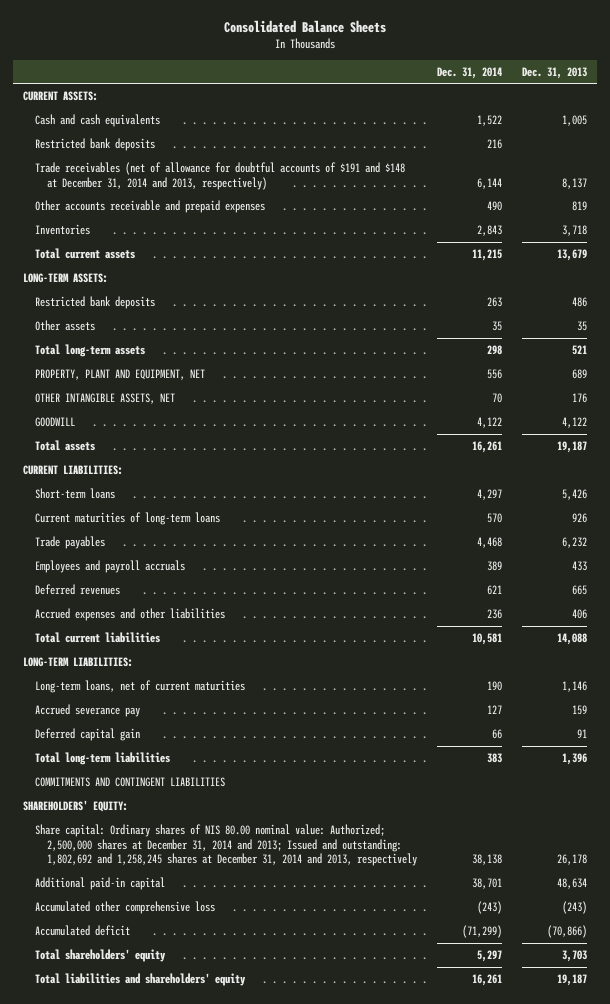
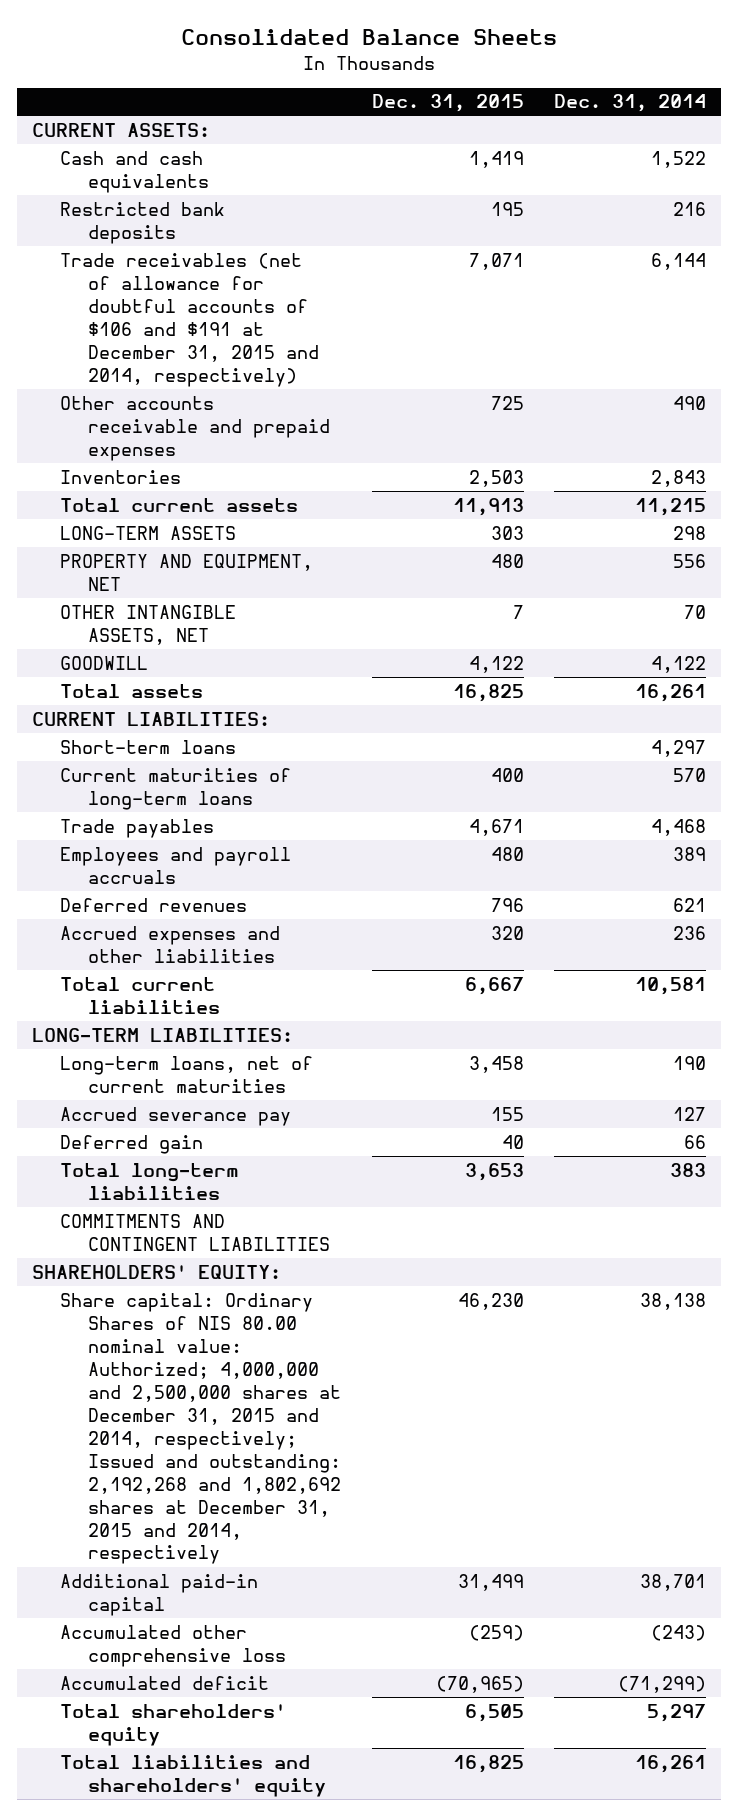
[521,66,587,79] Dec. 31, 2013 -> none
none -> [371,94,524,113] Dec. 31, 2015
[34,161,405,190] Trade receivables (net of allowance for doubtful accounts of $191 and $148 at December 31, 2014 and 2013, respectively) -> [60,252,320,387] Trade receivables (net of allowance for doubtful accounts of $106 and $191 at December 31, 2015 and 2014, respectively)
[23,272,109,283] LONG-TERM ASSETS: -> none
[34,295,155,309] Restricted bank deposits -> none
[34,319,95,331] Other assets -> none
[34,343,145,357] Total long-term assets -> [60,525,237,540] LONG-TERM ASSETS
[34,368,205,380] PROPERTY, PLANT AND EQUIPMENT, NET -> [60,553,314,591] PROPERTY AND EQUIPMENT, NET
[34,727,140,741] Deferred capital gain -> [60,1134,204,1154] Deferred gain
[34,823,417,867] Share capital: Ordinary shares of NIS 80.00 nominal value: Authorized; 2,500,000 shares at December 31, 2014 and 2013; Issued and outstanding: 1,802,692 and 1,258,245 shares at December 31, 2014 and 2013, respectively -> [60,1292,342,1565] Share capital: Ordinary Shares of NIS 80.00 nominal value: Authorized; 4,000,000 and 2,500,000 shares at December 31, 2015 and 2014, respectively; Issued and outstanding: 2,192,268 and 1,802,692 shares at December 31, 2015 and 2014, respectively

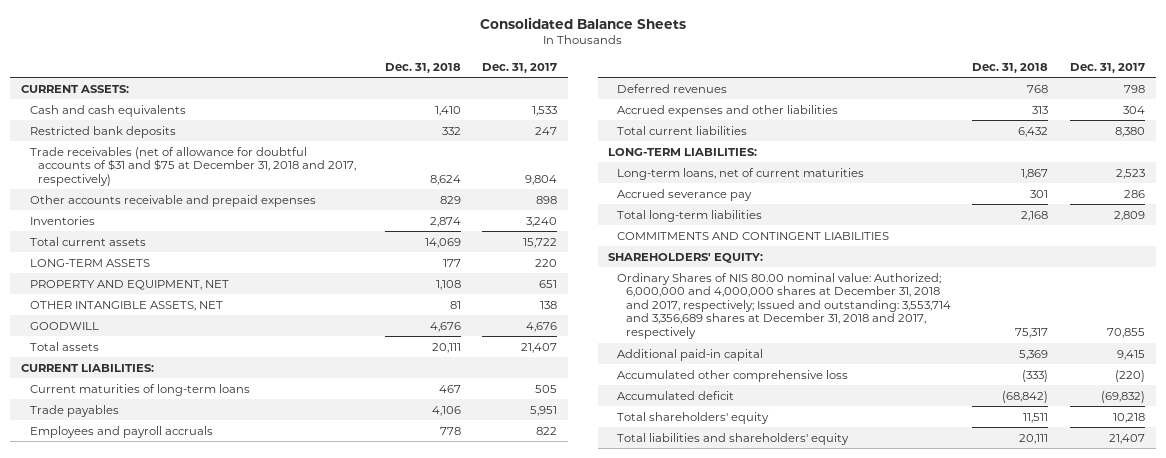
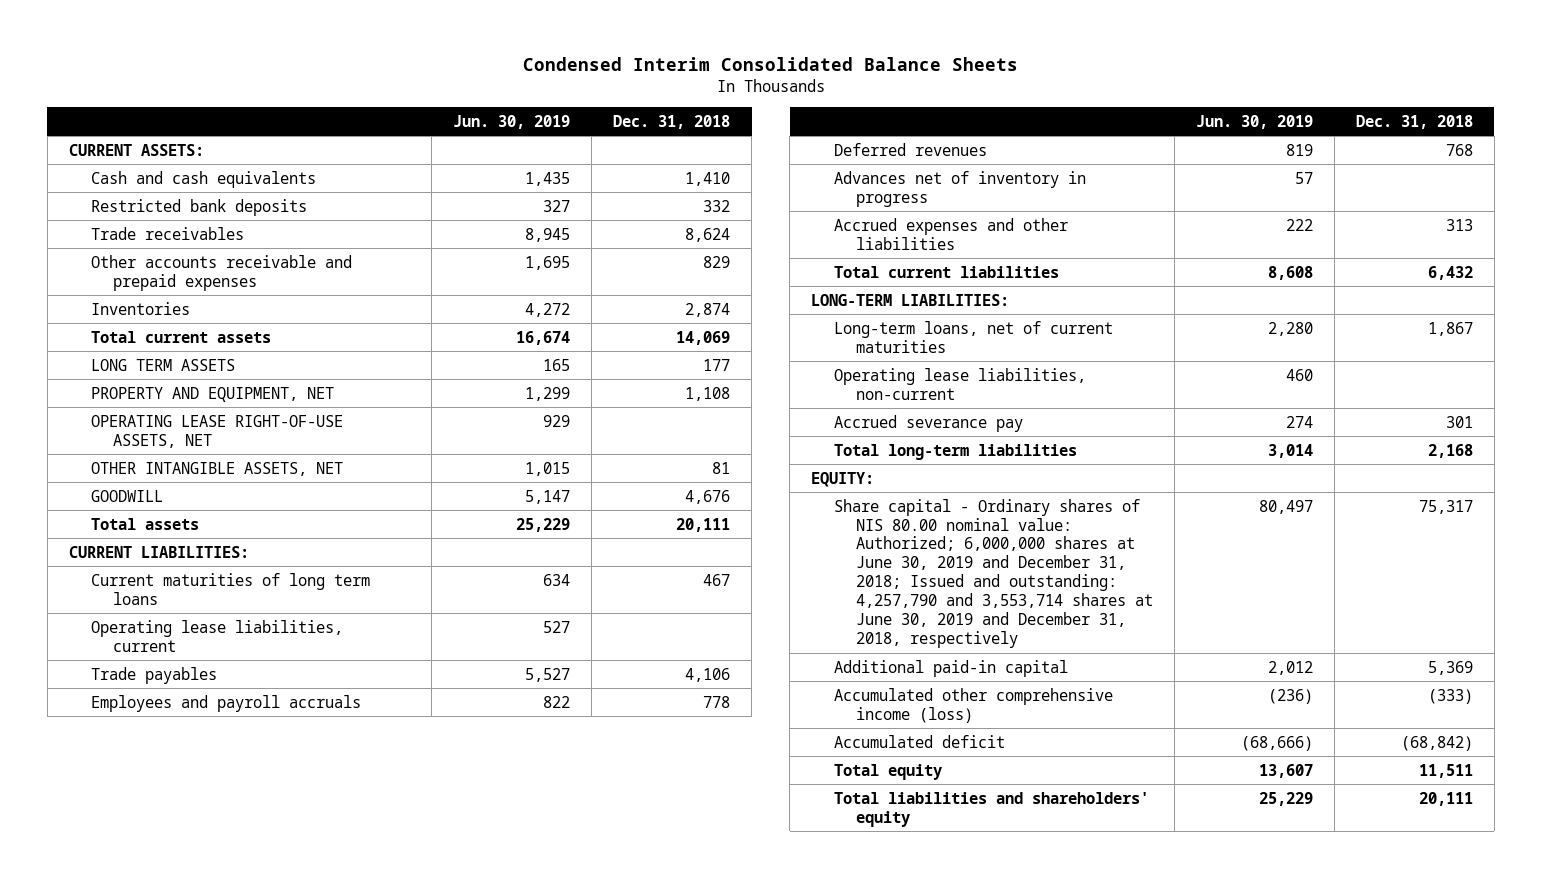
[479,16,686,29] Consolidated Balance Sheets -> [522,57,1018,72] Condensed Interim Consolidated Balance Sheets
[482,62,558,73] Dec. 31, 2017 -> none
none -> [453,114,571,129] Jun. 30, 2019
[29,146,357,186] Trade receivables (net of allowance for doubtful accounts of $31 and $75 at December 31, 2018 and 2017, respectively) -> [91,226,245,240] Trade receivables
[29,258,150,267] LONG-TERM ASSETS -> [91,358,236,371] LONG TERM ASSETS
none -> [91,414,344,448] OPERATING LEASE RIGHT-OF-USE ASSETS, NET
[29,383,250,396] Current maturities of long-term loans -> [91,572,371,605] Current maturities of long term loans
none -> [91,619,344,652] Operating lease liabilities, current
none -> [833,170,1086,207] Advances net of inventory in progress
none -> [833,367,1086,400] Operating lease liabilities, non-current
[617,231,890,240] COMMITMENTS AND CONTINGENT LIABILITIES -> none
[608,252,764,263] SHAREHOLDERS' EQUITY: -> [811,471,875,487] EQUITY:
[617,272,951,340] Ordinary Shares of NIS 80.00 nominal value: Authorized; 6,000,000 and 4,000,000 shares at December 31, 2018 and 2017, respectively; Issued and outstanding: 3,553,714 and 3,356,689 shares at December 31, 2018 and 2017, respectively -> [833,498,1153,648] Share capital - Ordinary shares of NIS 80.00 nominal value: Authorized; 6,000,000 shares at June 30, 2019 and December 31, 2018; Issued and outstanding: 4,257,790 and 3,553,714 shares at June 30, 2019 and December 31, 2018, respectively
[617,369,849,382] Accumulated other comprehensive loss -> [833,687,1113,723] Accumulated other comprehensive income (loss)
[617,411,770,424] Total shareholders' equity -> [833,763,942,780] Total equity

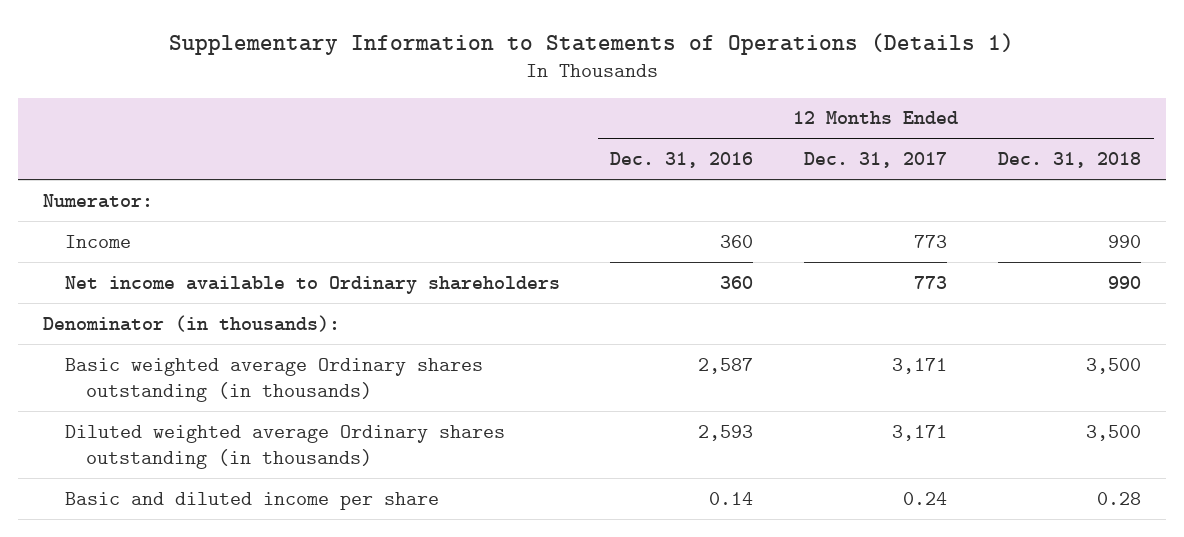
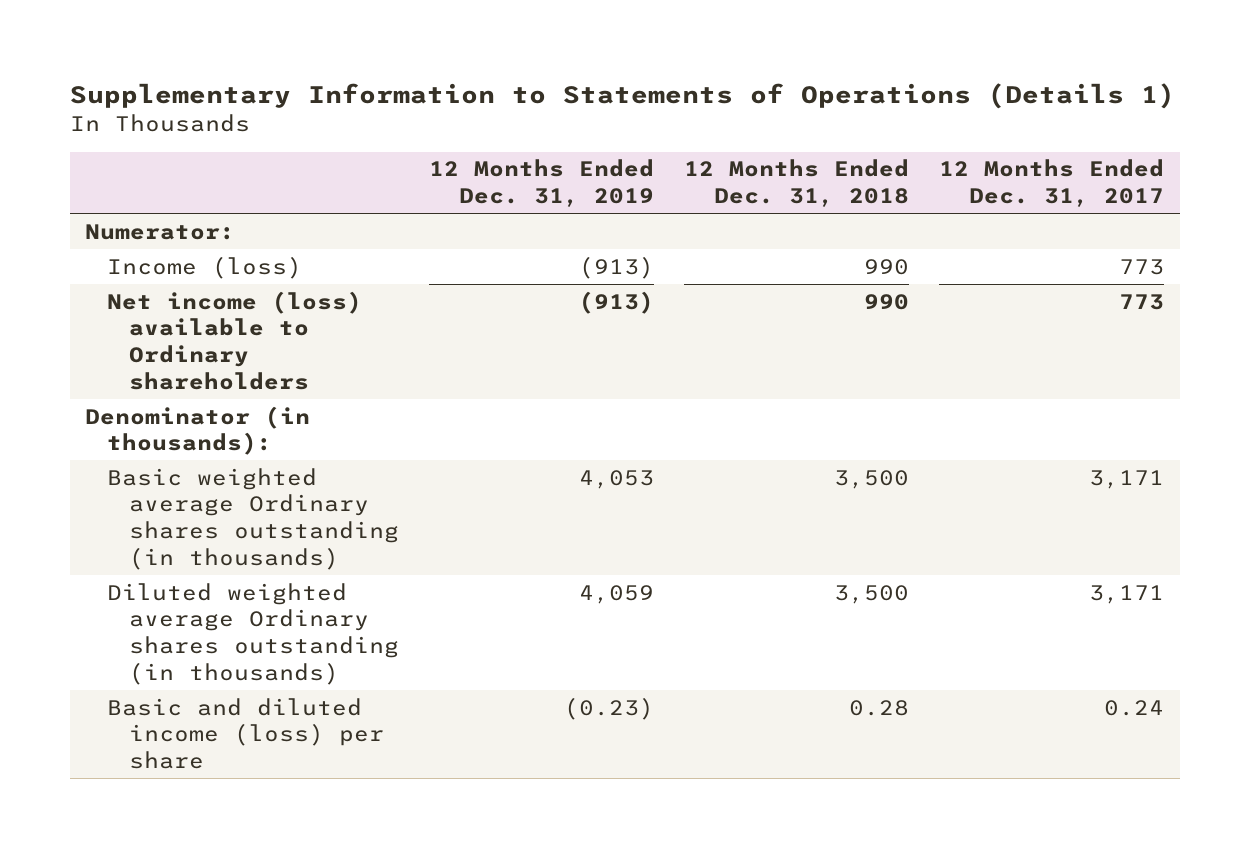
[610,151,754,168] Dec. 31, 2016 -> none
none -> [428,159,654,208] 12 Months Ended Dec. 31, 2019
[64,234,131,248] Income -> [107,255,303,279] Income (loss)
[64,275,560,294] Net income available to Ordinary shareholders -> [107,290,363,390] Net income (loss) available to Ordinary shareholders
[64,491,439,510] Basic and diluted income per share -> [107,697,384,770] Basic and diluted income (loss) per share

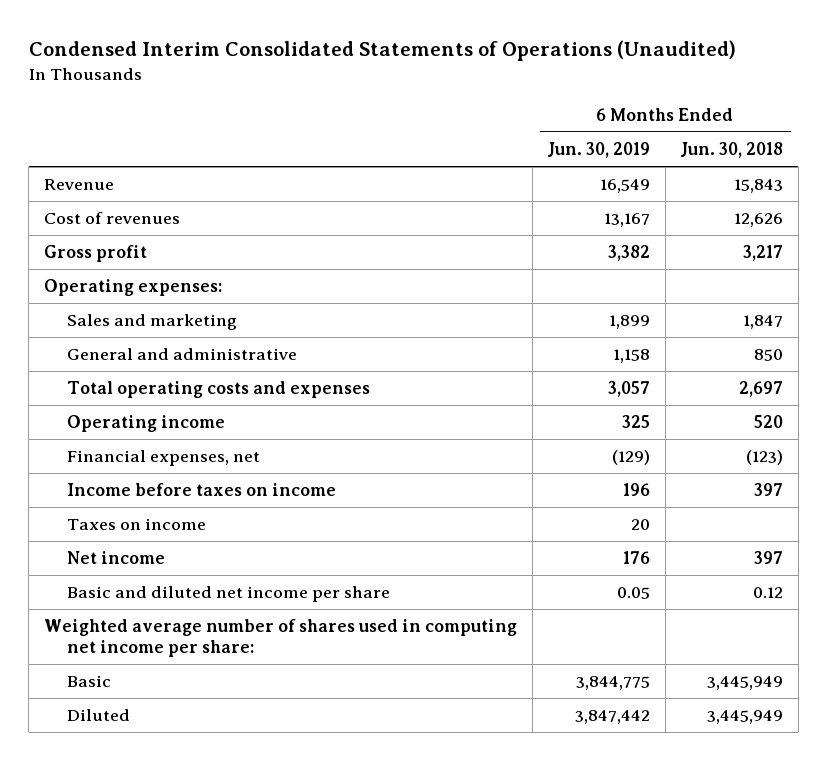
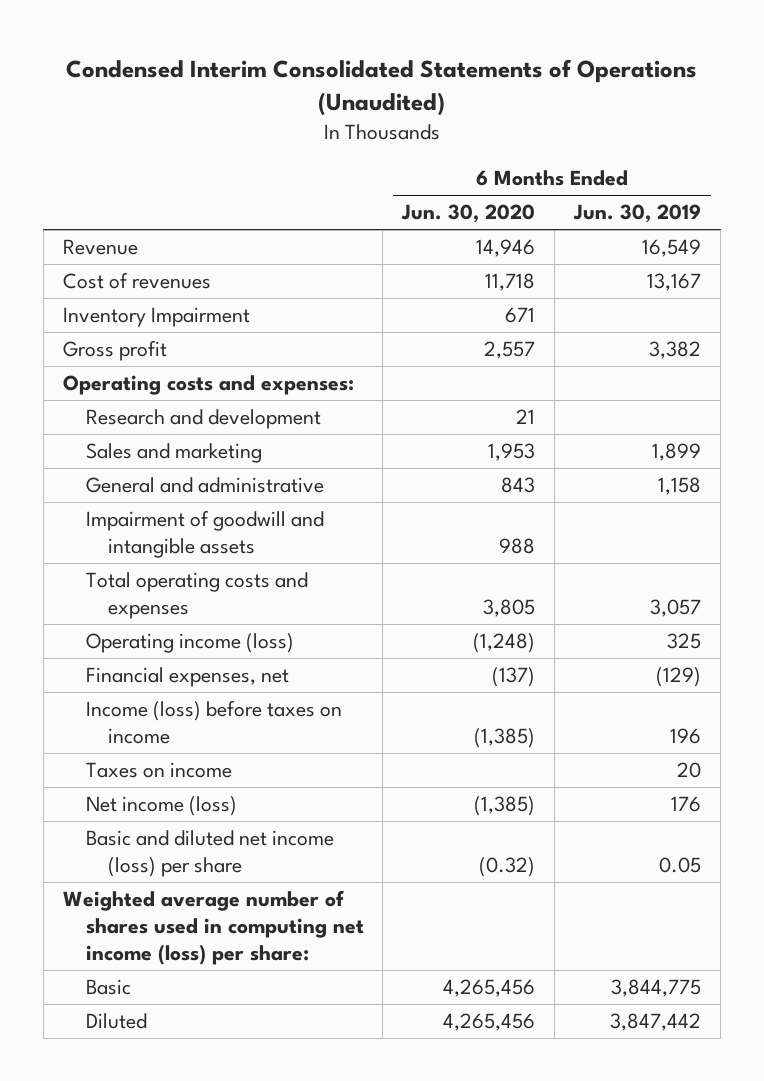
[680,142,784,159] Jun. 30, 2018 -> none
none -> [401,204,536,224] Jun. 30, 2020
none -> [62,307,250,328] Inventory Impairment
[44,279,223,297] Operating expenses: -> [62,375,354,396] Operating costs and expenses:
none -> [85,409,321,430] Research and development
none -> [85,510,324,559] Impairment of goodwill and intangible assets
[66,415,225,433] Operating income -> [85,633,294,654] Operating income (loss)
[66,483,336,497] Income before taxes on income -> [85,700,342,745] Income (loss) before taxes on income
[66,551,165,565] Net income -> [85,796,237,817] Net income (loss)
[66,586,390,603] Basic and diluted net income per share -> [85,830,334,878] Basic and diluted net income (loss) per share
[44,619,518,657] Weighted average number of shares used in computing net income per share: -> [62,890,364,966] Weighted average number of shares used in computing net income (loss) per share:

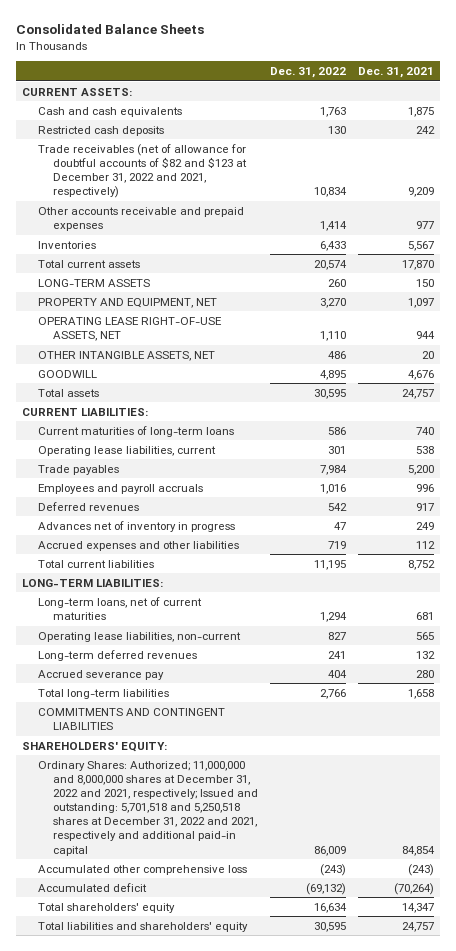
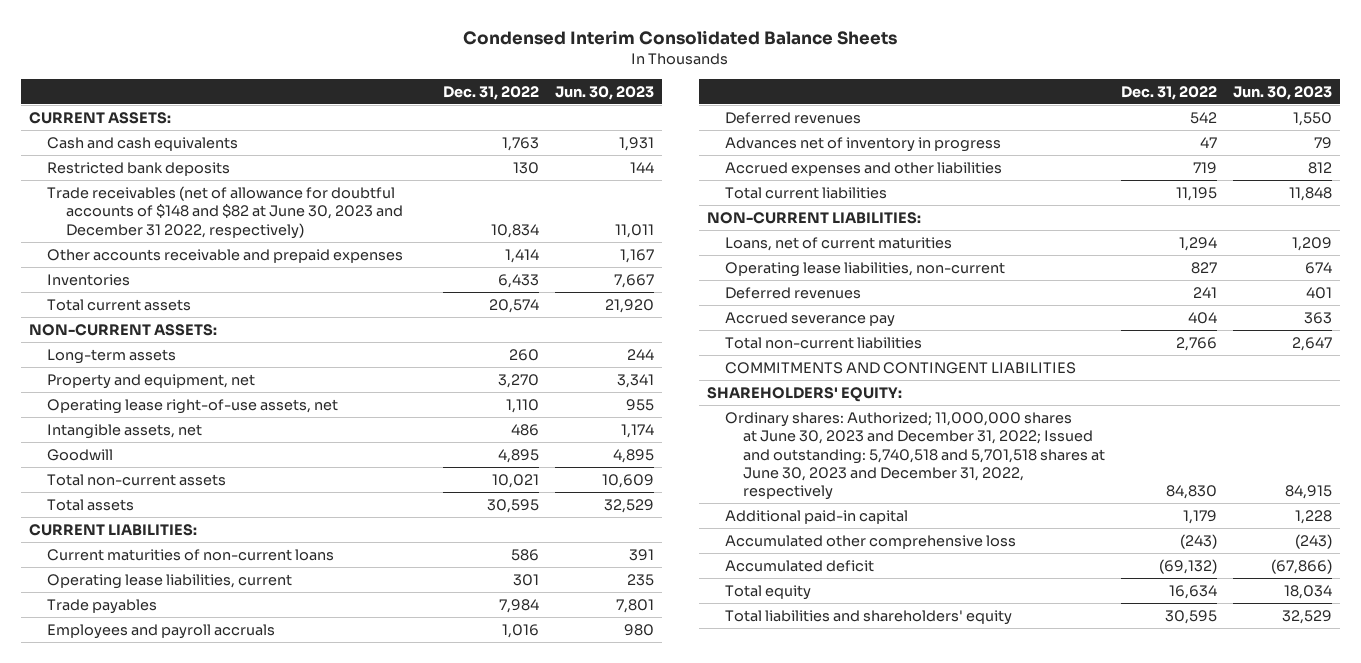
[16,24,205,35] Consolidated Balance Sheets -> [463,30,898,46] Condensed Interim Consolidated Balance Sheets
[357,67,434,79] Dec. 31, 2021 -> none
none -> [555,85,655,100] Jun. 30, 2023
[37,125,164,136] Restricted cash deposits -> [47,161,231,176] Restricted bank deposits
[37,143,248,199] Trade receivables (net of allowance for doubtful accounts of $82 and $123 at December 31, 2022 and 2021, respectively) -> [47,185,403,239] Trade receivables (net of allowance for doubtful accounts of $148 and $82 at June 30, 2023 and December 31 2022, respectively)
none -> [29,323,218,336] NON-CURRENT ASSETS:
[37,278,150,287] LONG-TERM ASSETS -> [47,348,177,364] Long-term assets
[37,297,217,308] PROPERTY AND EQUIPMENT, NET -> [47,373,256,389] Property and equipment, net
[37,316,222,341] OPERATING LEASE RIGHT-OF-USE ASSETS, NET -> [47,398,339,414] Operating lease right-of-use assets, net
[37,350,215,361] OTHER INTANGIBLE ASSETS, NET -> [47,423,203,439] Intangible assets, net
[37,369,97,378] GOODWILL -> [47,448,114,461] Goodwill
none -> [47,473,227,486] Total non-current assets
[37,425,234,437] Current maturities of long-term loans -> [47,548,335,561] Current maturities of non-current loans
[21,578,163,587] LONG-TERM LIABILITIES: -> none
none -> [706,211,921,224] NON-CURRENT LIABILITIES:
[37,596,202,620] Long-term loans, net of current maturities -> [724,236,952,251] Loans, net of current maturities
[37,649,197,661] Long-term deferred revenues -> [724,286,861,299] Deferred revenues
[37,688,169,699] Total long-term liabilities -> [724,336,922,349] Total non-current liabilities
[37,760,259,856] Ordinary Shares: Authorized; 11,000,000 and 8,000,000 shares at December 31, 2022 and 2021, respectively; Issued and outstanding: 5,701,518 and 5,250,518 shares at December 31, 2022 and 2021, respectively and additional paid-in capital -> [724,411,1106,501] Ordinary shares: Authorized; 11,000,000 shares at June 30, 2023 and December 31, 2022; Issued and outstanding: 5,740,518 and 5,701,518 shares at June 30, 2023 and December 31, 2022, respectively
[314,845,347,856] 86,009 -> [1165,485,1217,500] 84,830
none -> [724,509,908,524] Additional paid-in capital
[37,902,175,913] Total shareholders' equity -> [724,584,811,600] Total equity

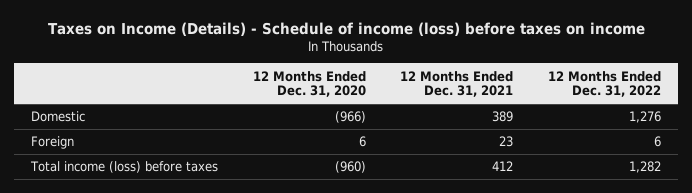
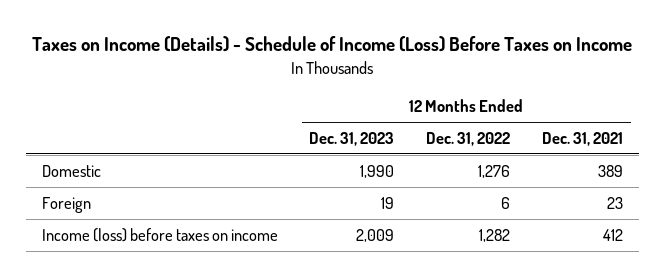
[48,21,646,36] Taxes on Income (Details) - Schedule of income (loss) before taxes on income -> [32,36,633,53] Taxes on Income (Details) - Schedule of Income (Loss) Before Taxes on Income
[252,70,366,98] 12 Months Ended Dec. 31, 2020 -> none
none -> [309,132,395,147] Dec. 31, 2023
[30,161,219,174] Total income (loss) before taxes -> [41,227,278,242] Income (loss) before taxes on income

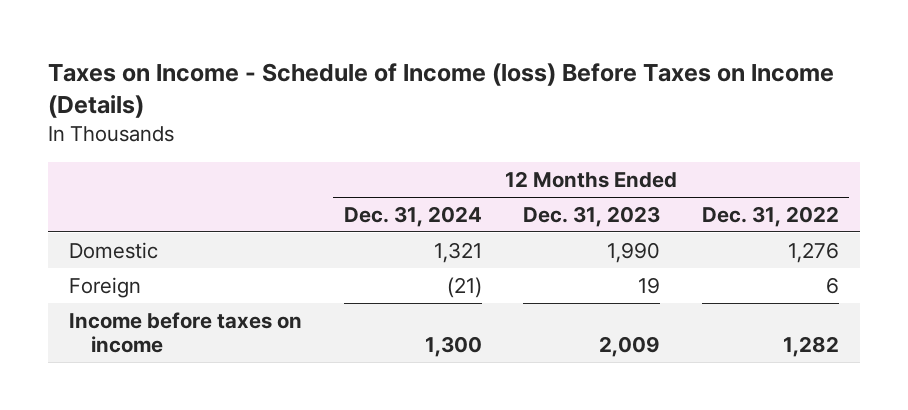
[32,36,633,53] Taxes on Income (Details) - Schedule of Income (Loss) Before Taxes on Income -> [48,62,835,119] Taxes on Income - Schedule of Income (loss) Before Taxes on Income (Details)
[542,132,624,147] Dec. 31, 2021 -> none
none -> [343,205,482,227] Dec. 31, 2024
[41,227,278,242] Income (loss) before taxes on income -> [68,311,302,354] Income before taxes on income

